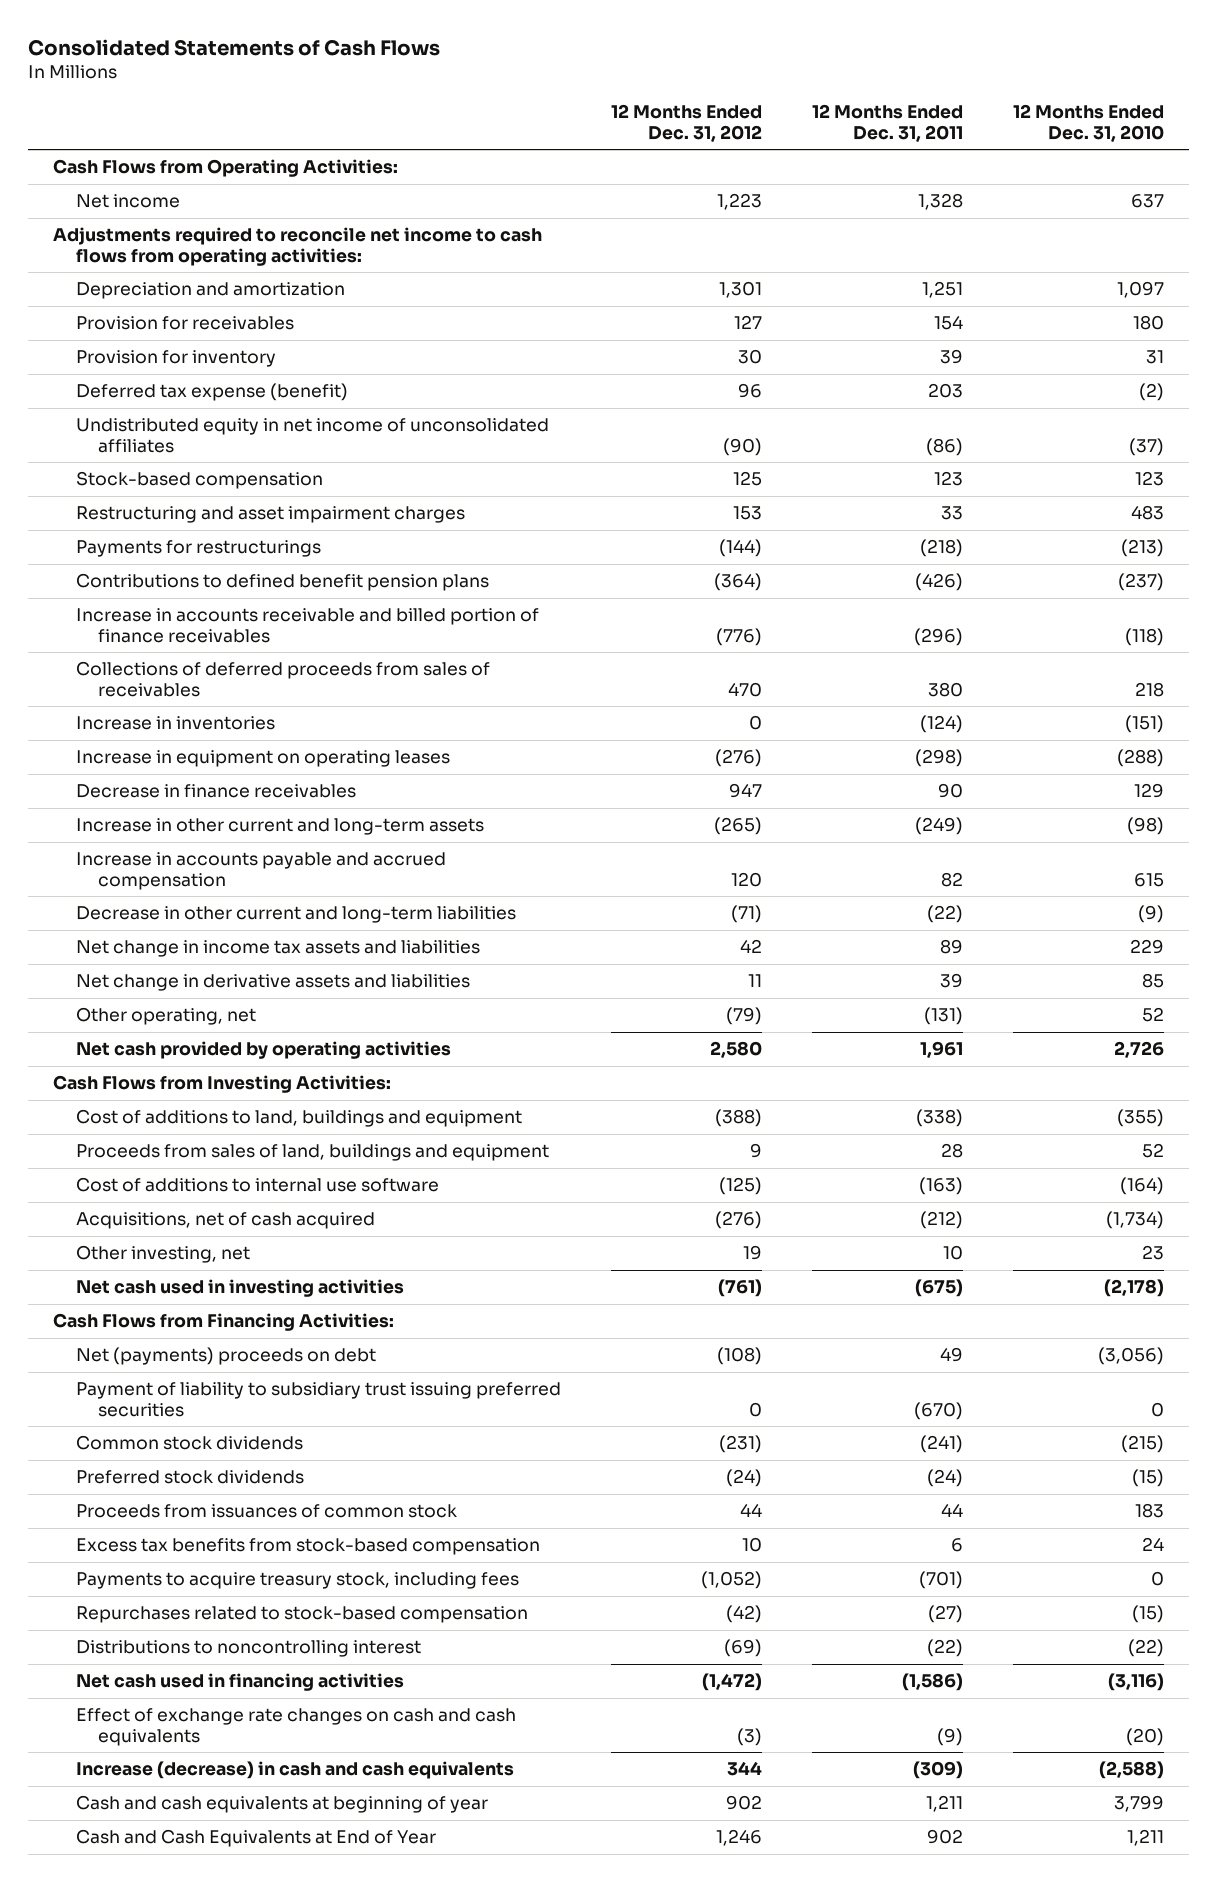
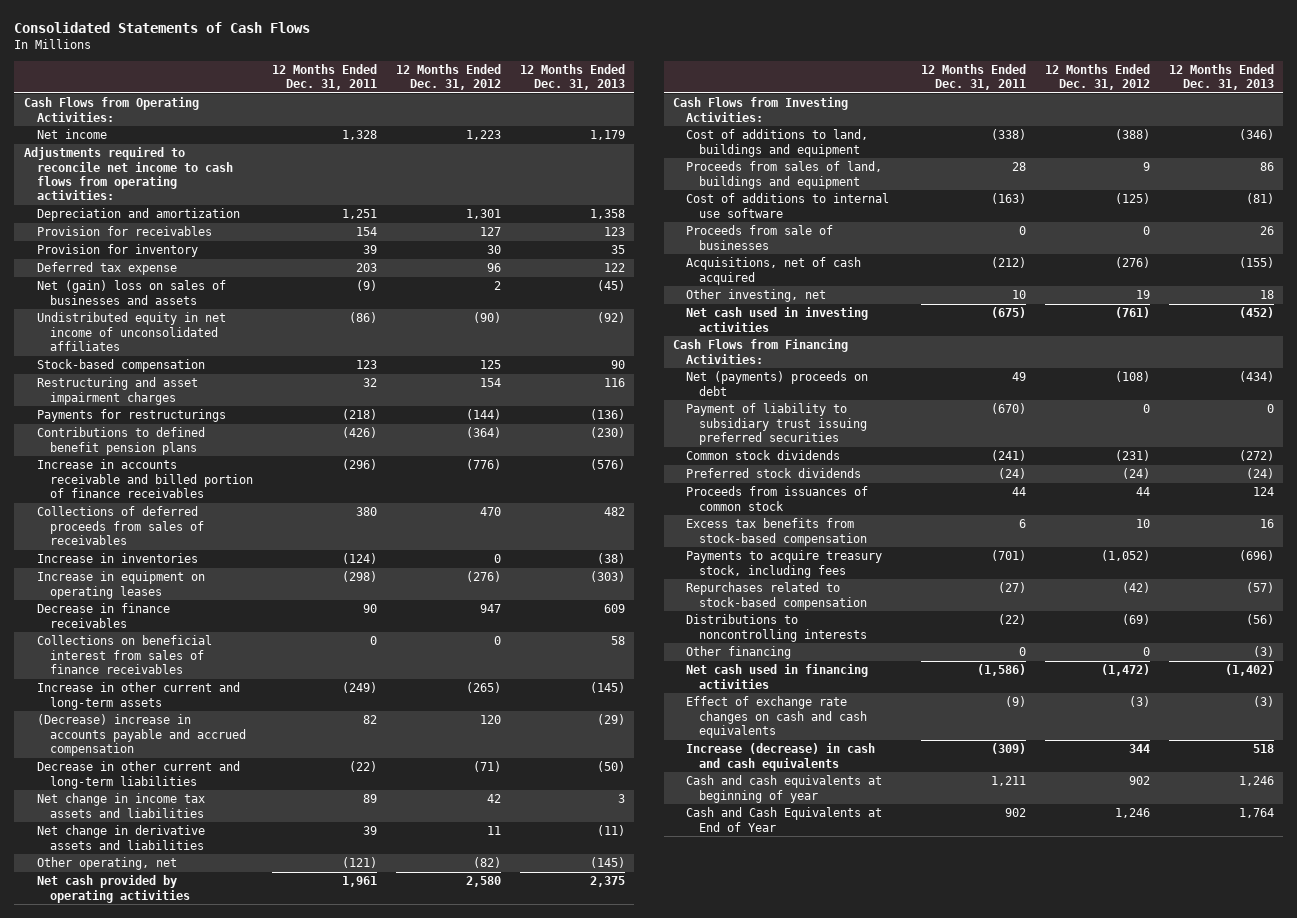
[1012,104,1164,142] 12 Months Ended Dec. 31, 2010 -> none
none -> [519,63,625,91] 12 Months Ended Dec. 31, 2013
[75,383,348,402] Deferred tax expense (benefit) -> [36,262,177,276] Deferred tax expense
none -> [36,280,226,305] Net (gain) loss on sales of businesses and assets
[732,506,762,521] 153 -> [479,378,501,388] 154
[940,506,963,521] 33 -> [362,378,377,388] 32
none -> [36,635,212,675] Collections on beneficial interest from sales of finance receivables
[75,852,446,890] Increase in accounts payable and accrued compensation -> [36,714,247,757] (Decrease) increase in accounts payable and accrued compensation
[725,1007,762,1026] (79) -> [472,857,501,869] (82)
[923,1007,963,1026] (131) -> [341,857,377,869] (121)
none -> [686,225,834,250] Proceeds from sale of businesses
[75,1640,421,1658] Distributions to noncontrolling interest -> [686,614,868,642] Distributions to noncontrolling interests
none -> [686,646,792,660] Other financing

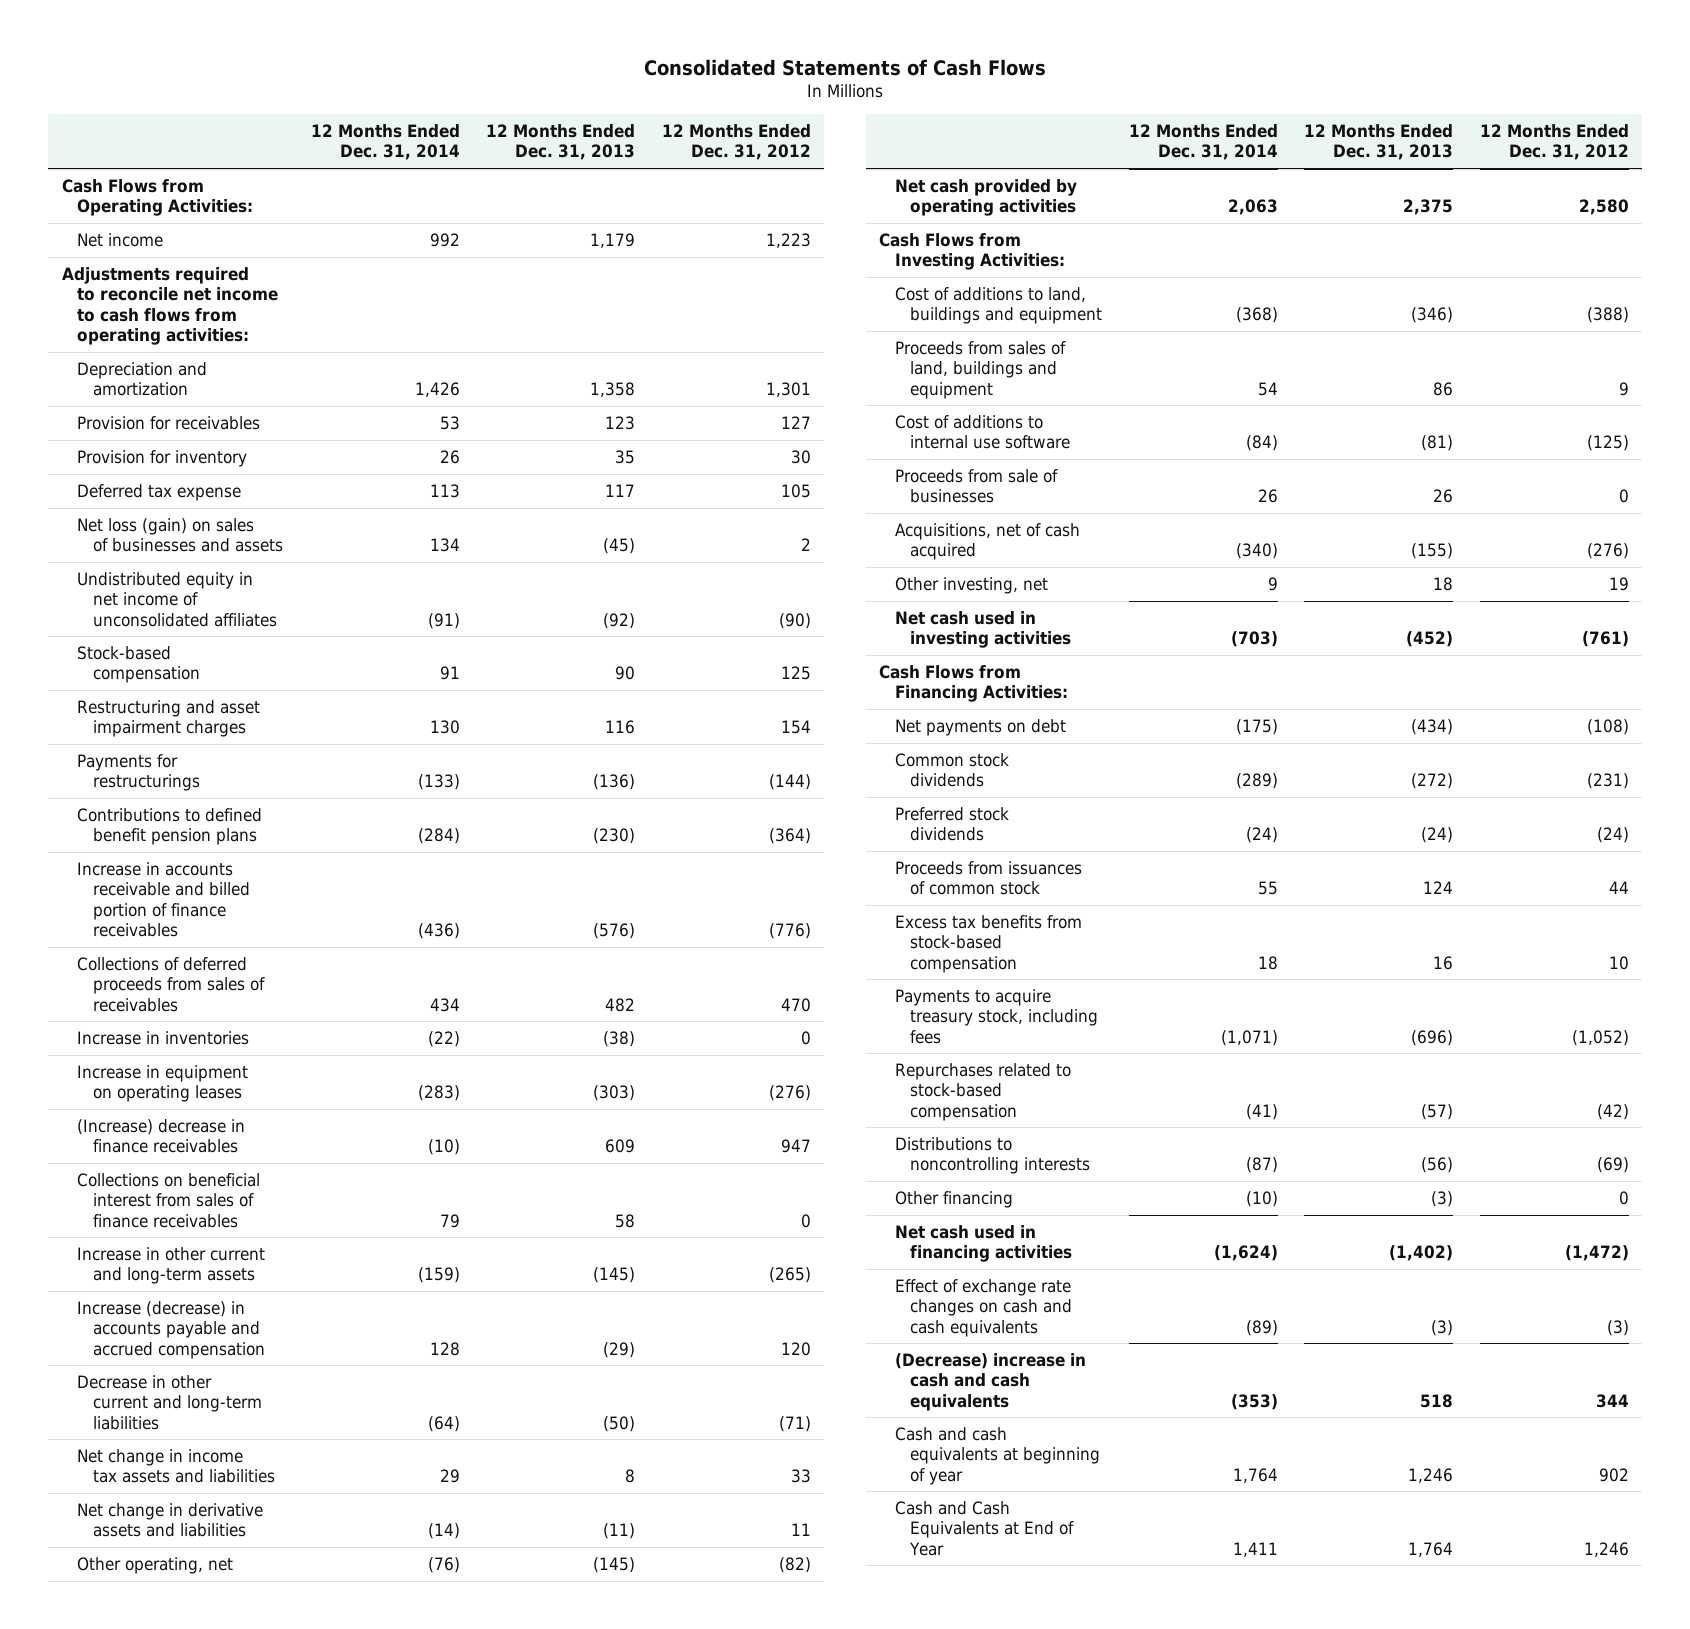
[271,63,377,91] 12 Months Ended Dec. 31, 2011 -> none
none -> [310,124,460,161] 12 Months Ended Dec. 31, 2014
[486,263,501,273] 96 -> [780,483,811,498] 105
[603,263,625,273] 122 -> [605,483,636,497] 117
[36,280,226,305] Net (gain) loss on sales of businesses and assets -> [77,517,283,553] Net loss (gain) on sales of businesses and assets
[36,603,170,628] Decrease in finance receivables -> [77,1118,246,1154] (Increase) decrease in finance receivables
[36,714,247,757] (Decrease) increase in accounts payable and accrued compensation -> [77,1300,265,1359] Increase (decrease) in accounts payable and accrued compensation
[486,794,501,804] 42 -> [790,1469,811,1484] 33
[617,794,625,804] 3 -> [625,1469,636,1484] 8
[686,403,868,446] Payment of liability to subsidiary trust issuing preferred securities -> none
[686,371,869,396] Net (payments) proceeds on debt -> [894,718,1066,736] Net payments on debt
[686,743,876,771] Increase (decrease) in cash and cash equivalents -> [894,1352,1086,1411] (Decrease) increase in cash and cash equivalents

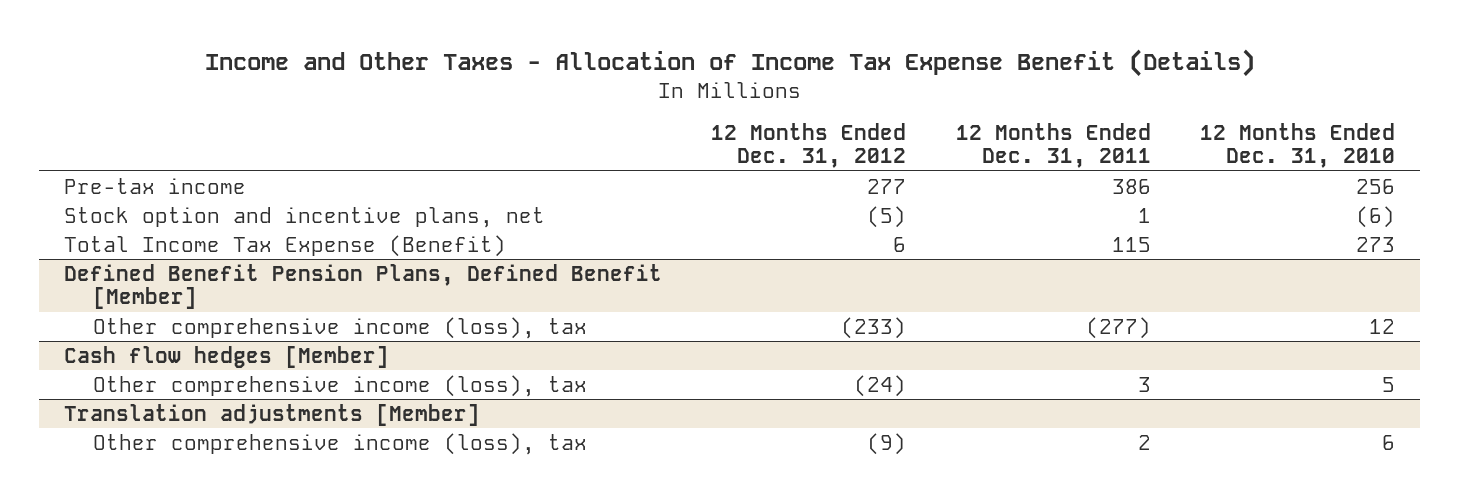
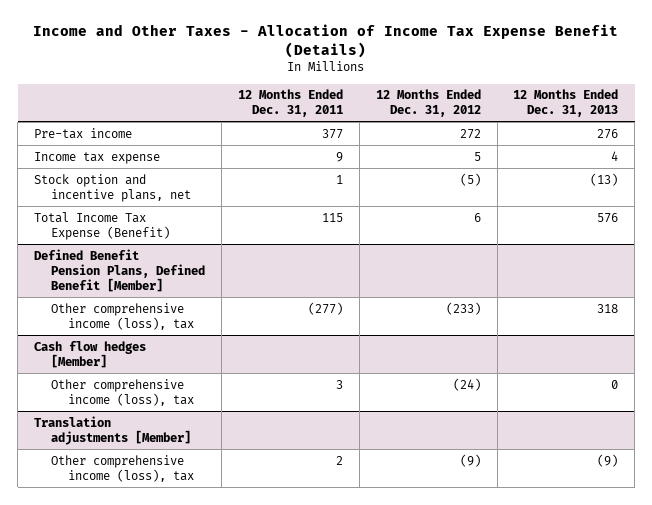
[1200,122,1396,169] 12 Months Ended Dec. 31, 2010 -> none
none -> [513,89,619,118] 12 Months Ended Dec. 31, 2013
[867,178,907,194] 277 -> [459,128,481,139] 272
[1111,178,1151,194] 386 -> [321,128,343,139] 377
none -> [33,151,160,164] Income tax expense

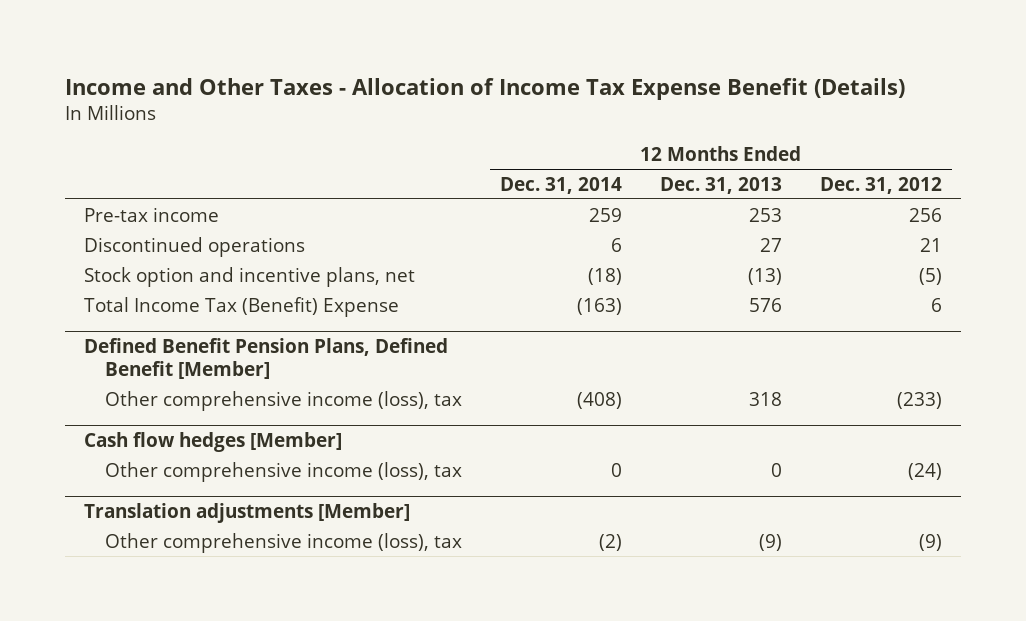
[237,89,343,118] 12 Months Ended Dec. 31, 2011 -> none
none -> [499,176,622,194] Dec. 31, 2014
[33,151,160,164] Income tax expense -> none
[459,128,481,139] 272 -> [908,207,942,222] 256
[597,128,619,139] 276 -> [748,207,782,222] 253
none -> [84,236,306,257] Discontinued operations
[33,211,171,240] Total Income Tax Expense (Benefit) -> [84,296,400,317] Total Income Tax (Benefit) Expense

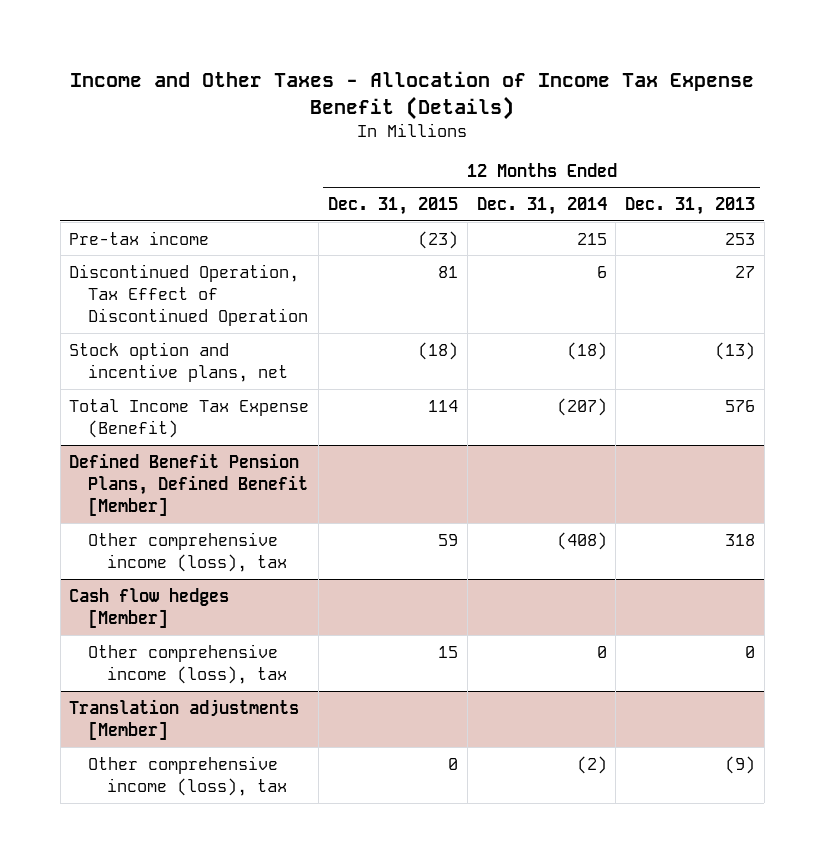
[819,176,942,194] Dec. 31, 2012 -> none
none -> [328,197,459,216] Dec. 31, 2015
[588,207,622,222] 259 -> [576,232,607,245] 215
[84,236,306,257] Discontinued operations -> [69,263,309,327] Discontinued Operation, Tax Effect of Discontinued Operation
[84,296,400,317] Total Income Tax (Benefit) Expense -> [69,398,310,439] Total Income Tax Expense (Benefit)
[576,297,622,315] (163) -> [556,397,607,416] (207)

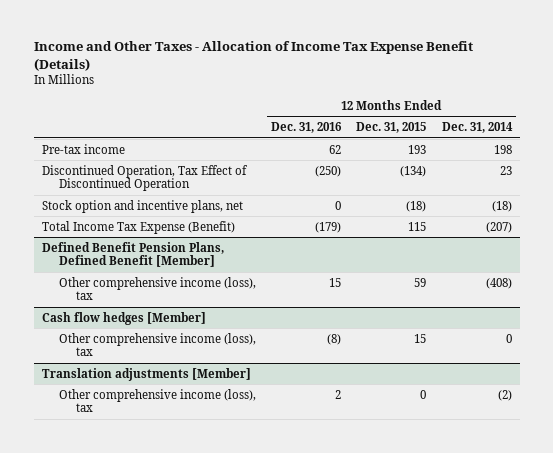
[625,197,756,216] Dec. 31, 2013 -> none
none -> [271,122,343,134] Dec. 31, 2016
[418,230,459,249] (23) -> [408,144,427,154] 193
[576,232,607,245] 215 -> [493,144,512,154] 198
[438,265,459,278] 81 -> [400,165,427,177] (134)
[596,265,607,278] 6 -> [499,165,512,175] 23
[428,399,459,412] 114 -> [408,221,427,231] 115

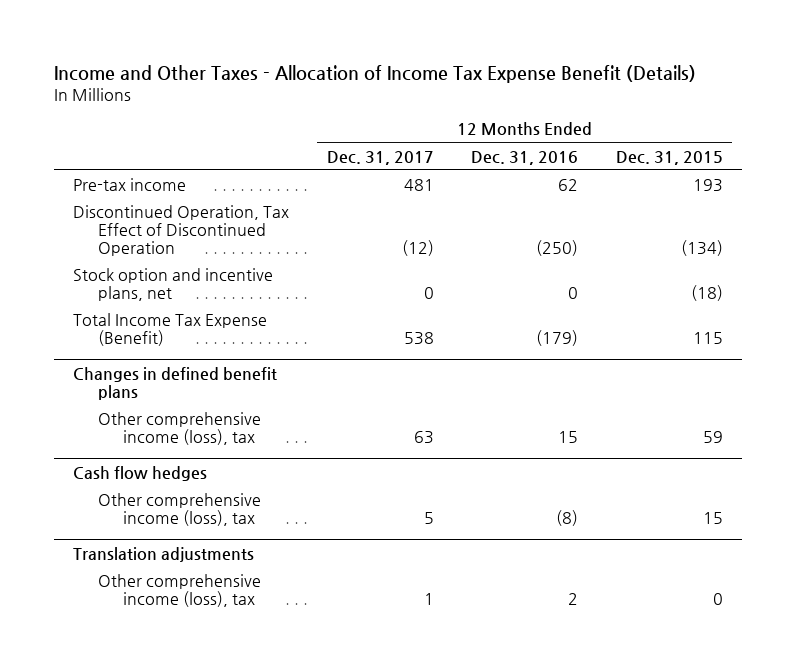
[441,122,513,134] Dec. 31, 2014 -> none
none -> [326,150,434,165] Dec. 31, 2017
[41,241,224,268] Defined Benefit Pension Plans, Defined Benefit [Member] -> [73,367,278,401] Changes in defined benefit plans
[41,311,206,325] Cash flow hedges [Member] -> [73,466,208,482] Cash flow hedges
[41,367,251,381] Translation adjustments [Member] -> [73,547,255,563] Translation adjustments

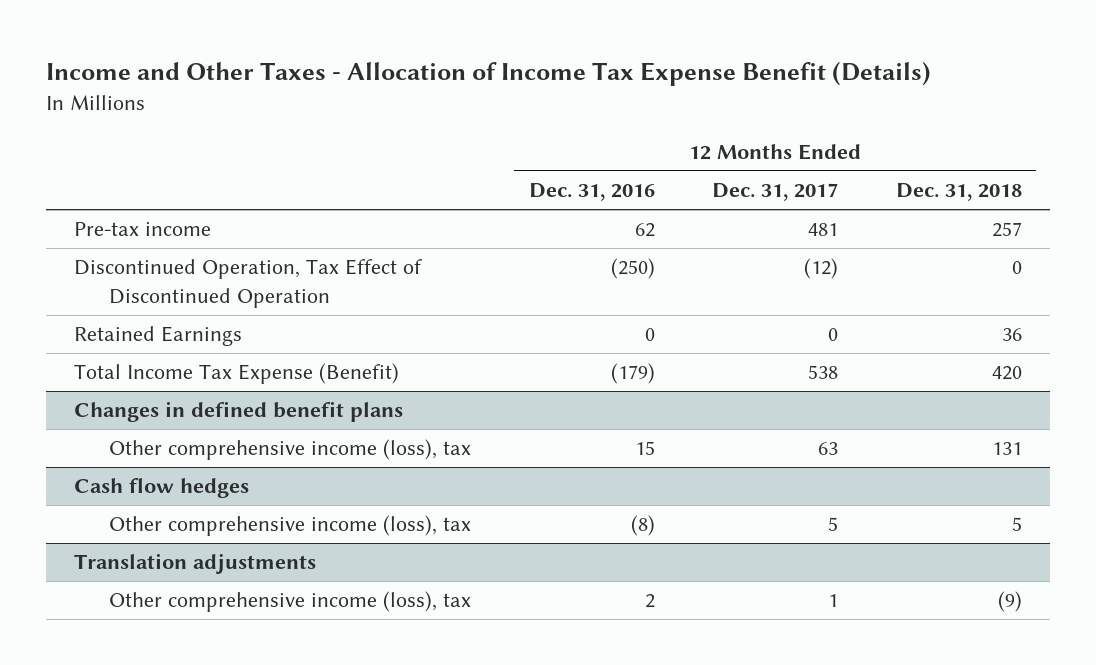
[615,150,723,165] Dec. 31, 2015 -> none
none -> [895,183,1022,202] Dec. 31, 2018
[73,268,274,302] Stock option and incentive plans, net -> none
none -> [74,326,243,347] Retained Earnings

